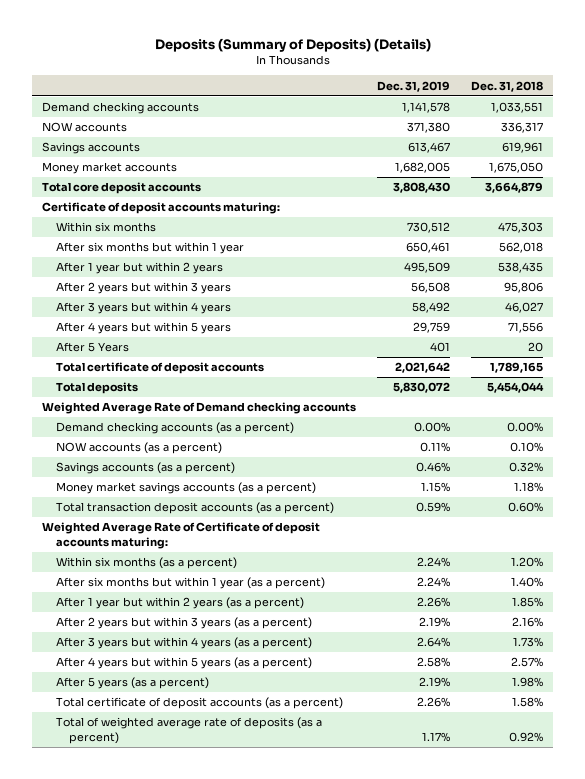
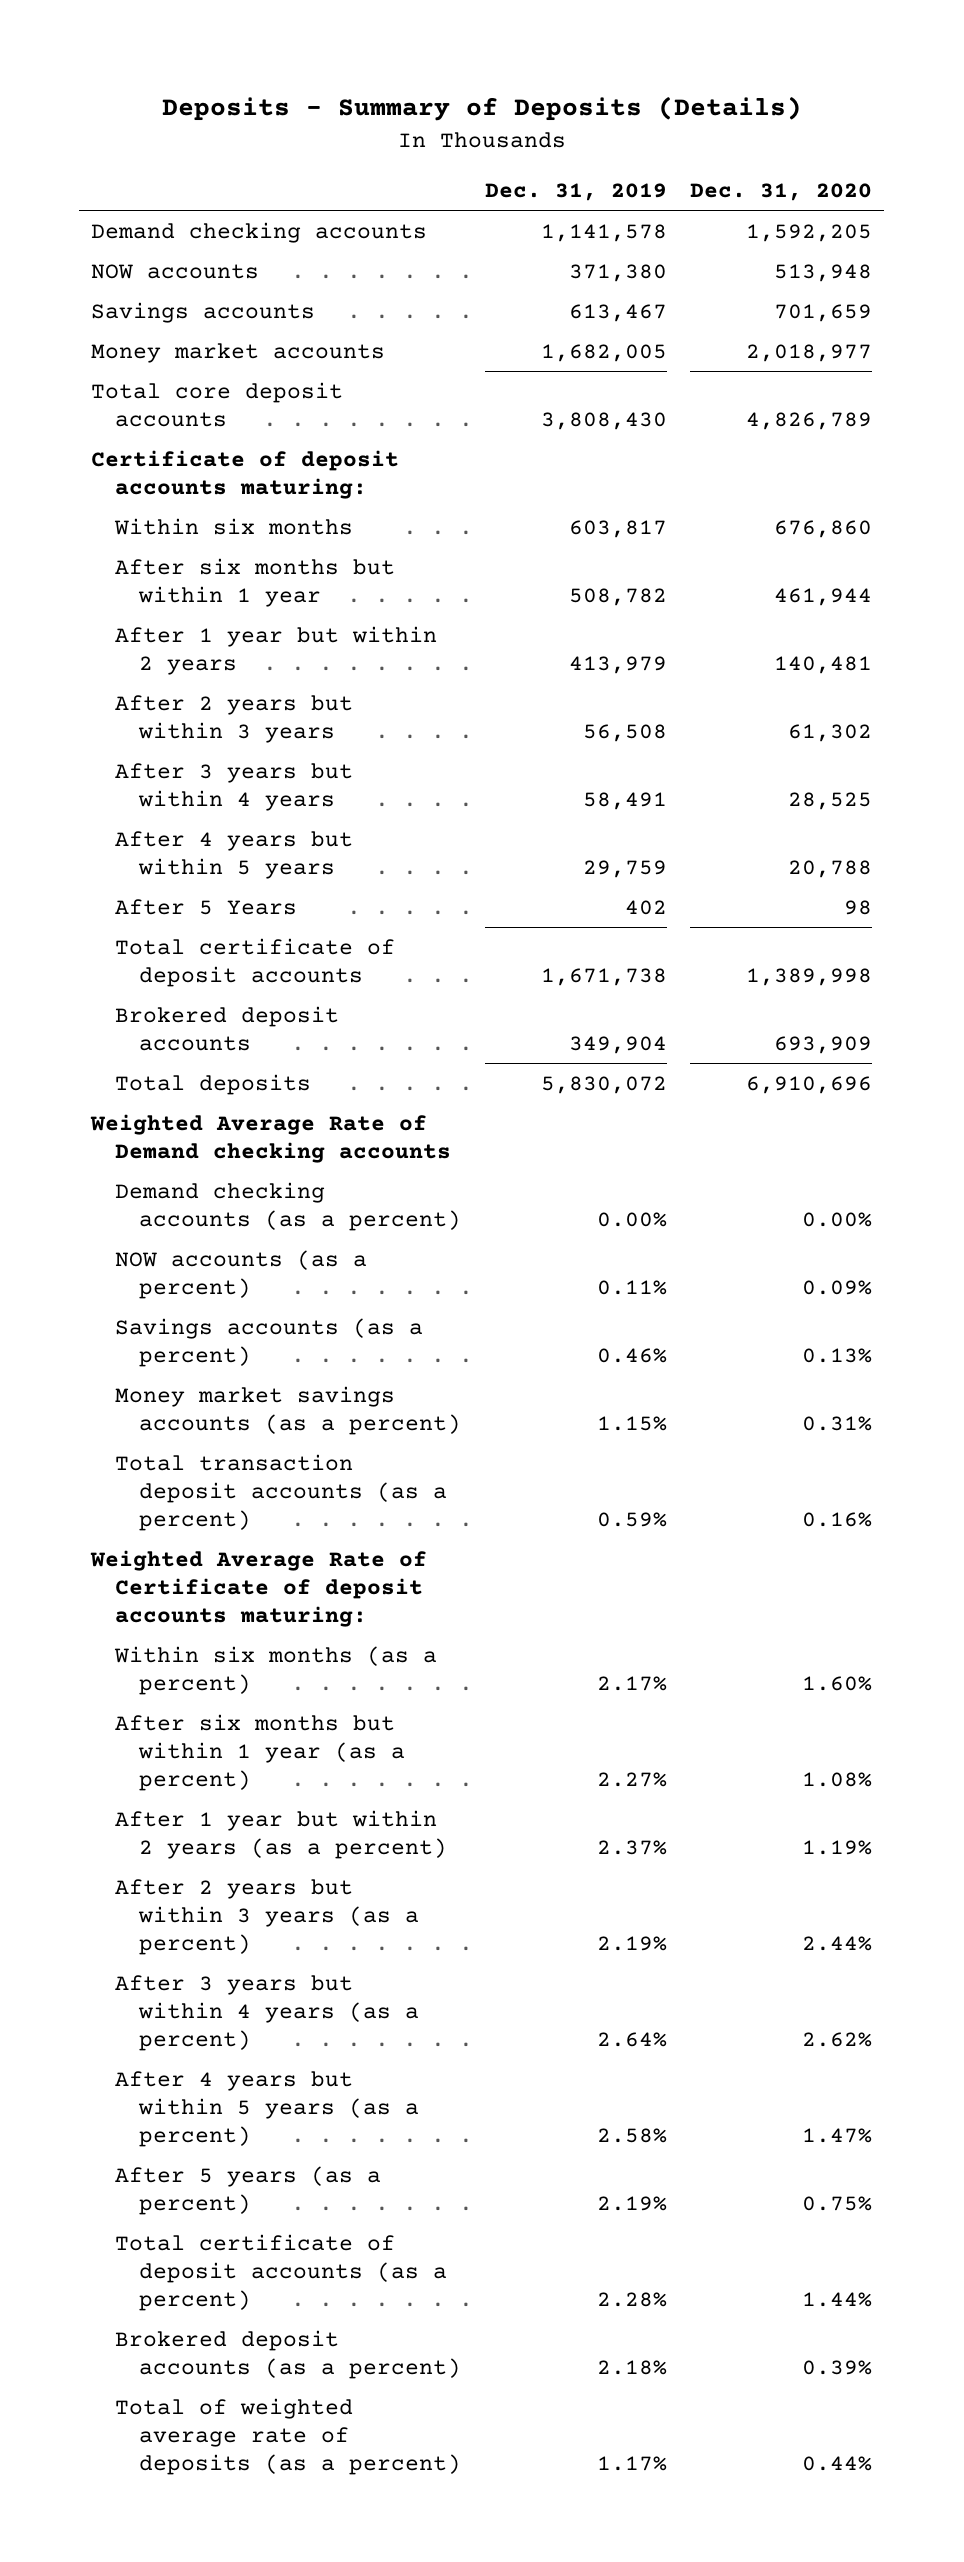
[154,38,431,53] Deposits (Summary of Deposits) (Details) -> [161,96,802,122] Deposits - Summary of Deposits (Details)
[471,80,544,92] Dec. 31, 2018 -> none
none -> [690,182,873,201] Dec. 31, 2020
[407,222,451,234] 730,512 -> [568,519,667,538] 603,817
[406,242,451,254] 650,461 -> [568,587,667,606] 508,782
[404,262,451,274] 495,509 -> [568,655,667,674] 413,979
[412,302,451,314] 58,492 -> [582,791,667,810] 58,491
[430,342,451,353] 401 -> [624,899,667,915] 402
[395,362,451,374] 2,021,642 -> [540,967,667,986] 1,671,738
none -> [115,1005,340,1051] Brokered deposit accounts
[417,557,451,568] 2.24% -> [596,1675,667,1691] 2.17%
[417,577,451,588] 2.24% -> [596,1771,667,1787] 2.27%
[417,597,451,608] 2.26% -> [596,1839,667,1855] 2.37%
[417,697,451,708] 2.26% -> [596,2291,667,2307] 2.28%
none -> [115,2329,461,2379] Brokered deposit accounts (as a percent)

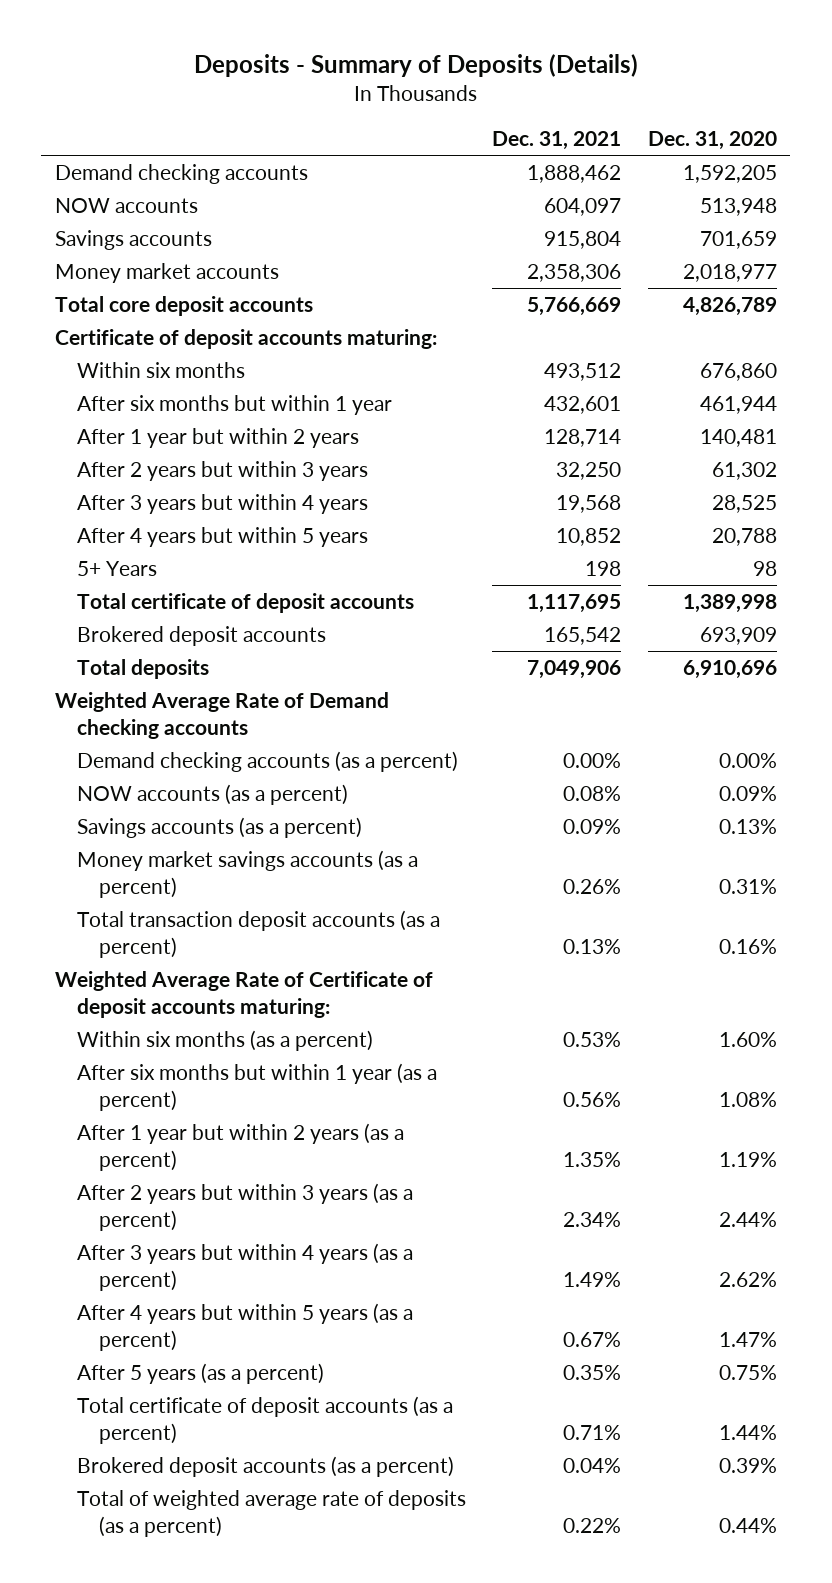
[484,182,667,201] Dec. 31, 2019 -> none
none -> [492,130,622,150] Dec. 31, 2021
[115,898,298,915] After 5 Years -> [76,561,157,577] 5+ Years

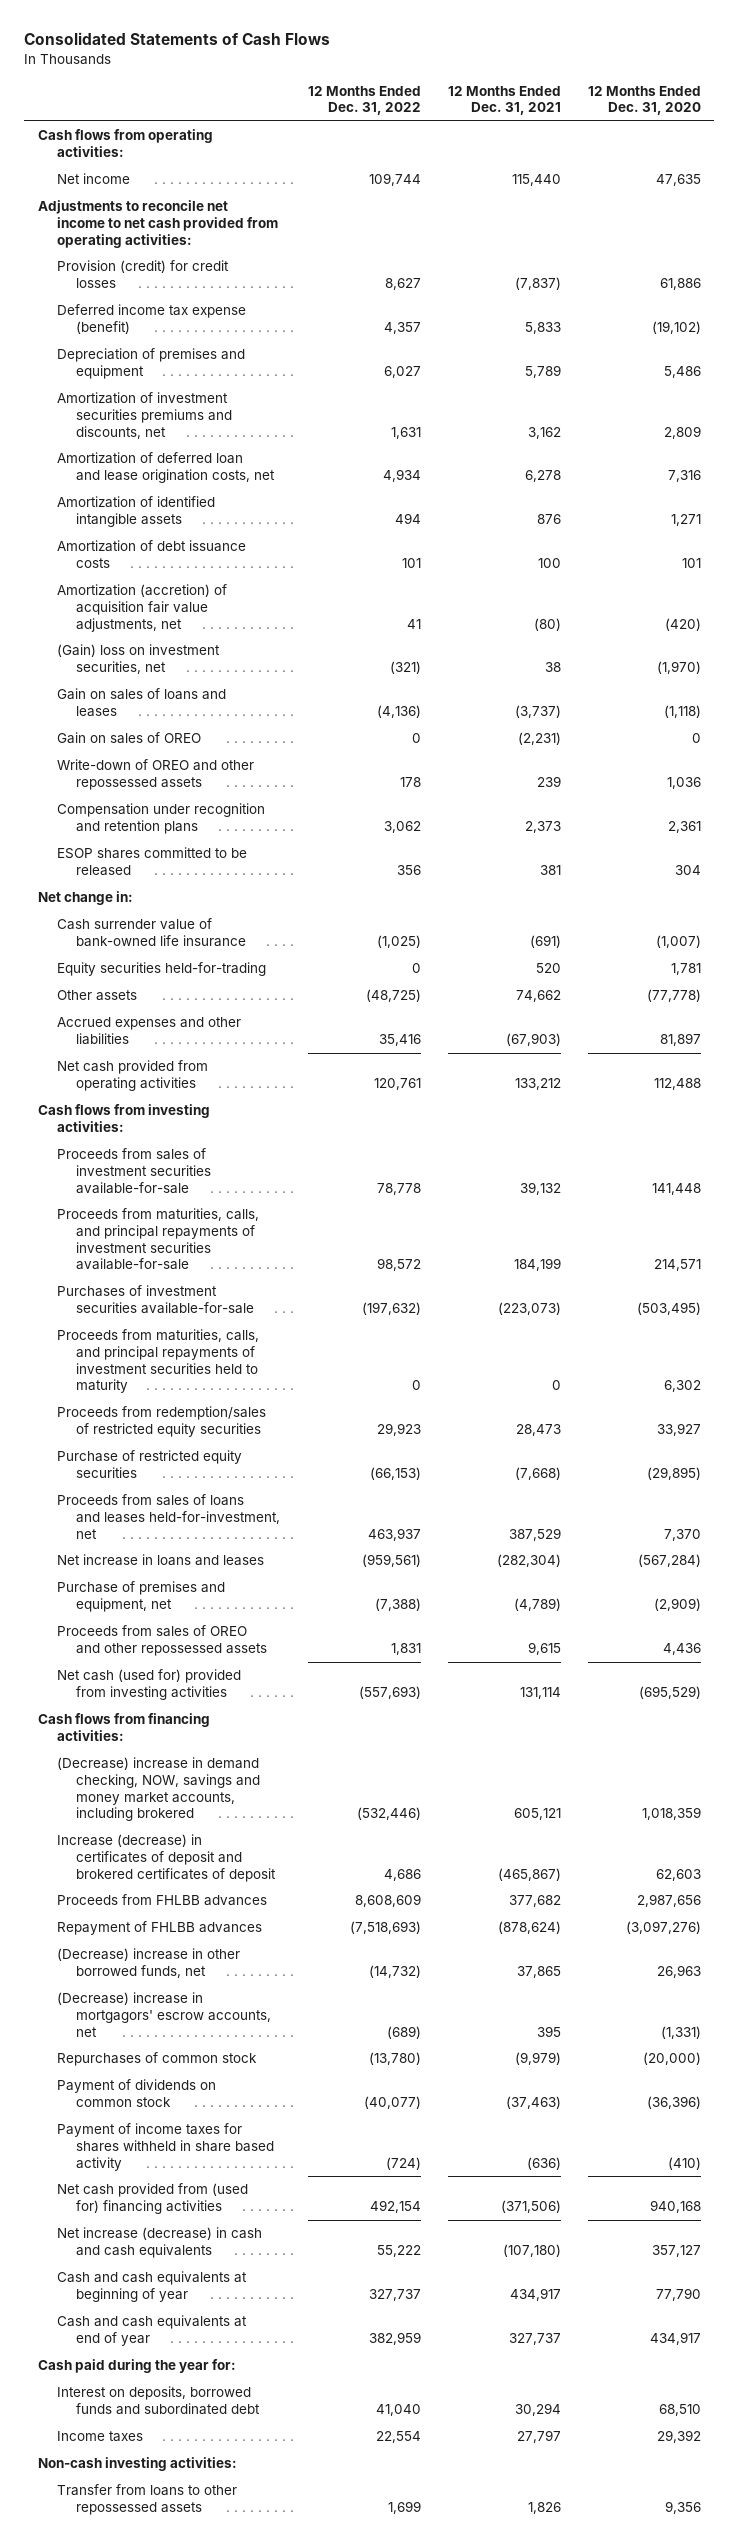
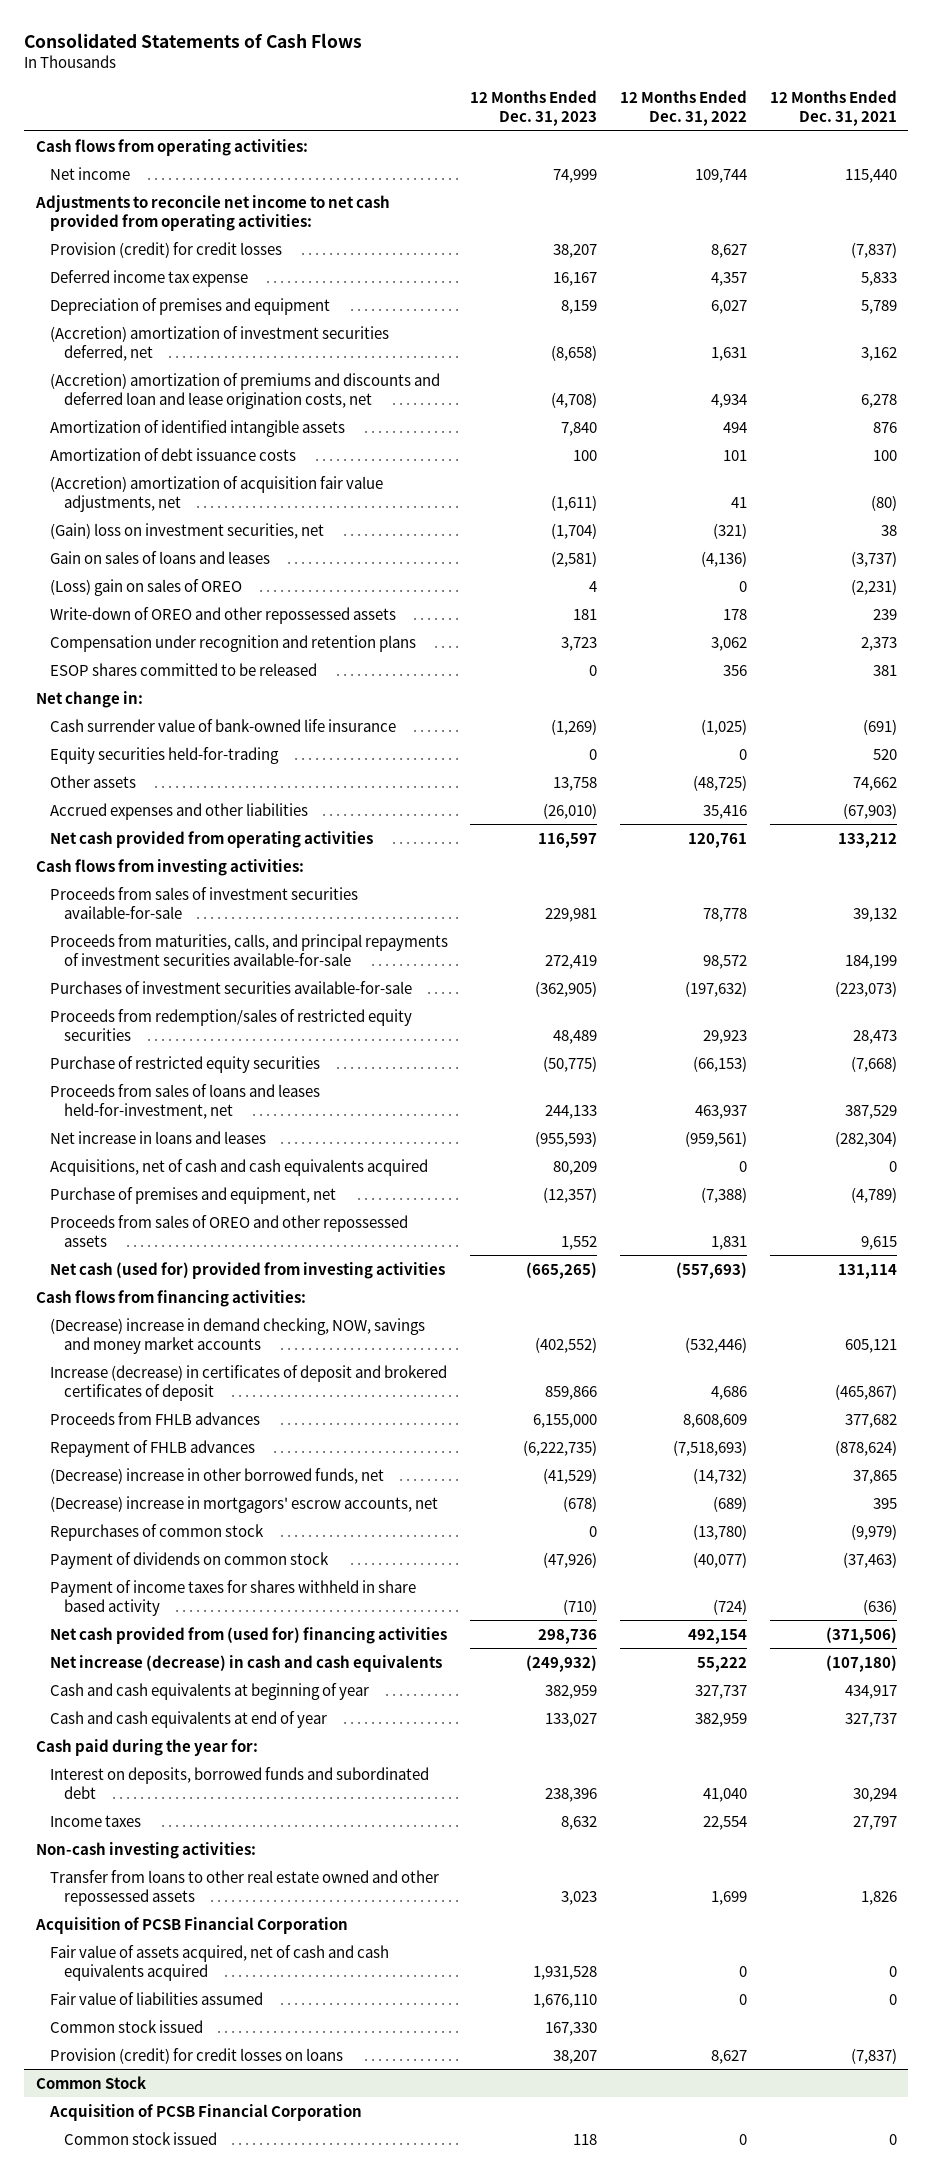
[587,85,701,116] 12 Months Ended Dec. 31, 2020 -> none
none -> [470,90,598,126] 12 Months Ended Dec. 31, 2023
[57,304,247,335] Deferred income tax expense (benefit) -> [49,269,248,287] Deferred income tax expense
[57,392,233,439] Amortization of investment securities premiums and discounts, net -> [49,325,389,361] (Accretion) amortization of investment securities deferred, net
[57,452,276,484] Amortization of deferred loan and lease origination costs, net -> [49,372,440,409] (Accretion) amortization of premiums and discounts and deferred loan and lease origination costs, net
[57,584,228,632] Amortization (accretion) of acquisition fair value adjustments, net -> [49,475,383,512] (Accretion) amortization of acquisition fair value adjustments, net
[57,732,202,745] Gain on sales of OREO -> [49,578,242,596] (Loss) gain on sales of OREO
[57,1329,260,1394] Proceeds from maturities, calls, and principal repayments of investment securities held to maturity -> none
none -> [49,1158,428,1176] Acquisitions, net of cash and cash equivalents acquired
[57,1757,261,1822] (Decrease) increase in demand checking, NOW, savings and money market accounts, including brokered -> [49,1317,425,1354] (Decrease) increase in demand checking, NOW, savings and money market accounts
[57,1894,268,1907] Proceeds from FHLBB advances -> [49,1411,260,1425] Proceeds from FHLB advances
[57,1921,263,1936] Repayment of FHLBB advances -> [49,1439,255,1457] Repayment of FHLB advances
[57,2484,238,2516] Transfer from loans to other repossessed assets -> [49,1869,439,1906] Transfer from loans to other real estate owned and other repossessed assets
none -> [34,1916,348,1934] Acquisition of PCSB Financial Corporation
none -> [49,1944,389,1981] Fair value of assets acquired, net of cash and cash equivalents acquired
none -> [49,1991,263,2005] Fair value of liabilities assumed
none -> [49,2019,203,2033] Common stock issued
none -> [49,2047,343,2064] Provision (credit) for credit losses on loans
none -> [35,2075,146,2089] Common Stock
none -> [48,2103,362,2121] Acquisition of PCSB Financial Corporation
none -> [63,2131,217,2145] Common stock issued

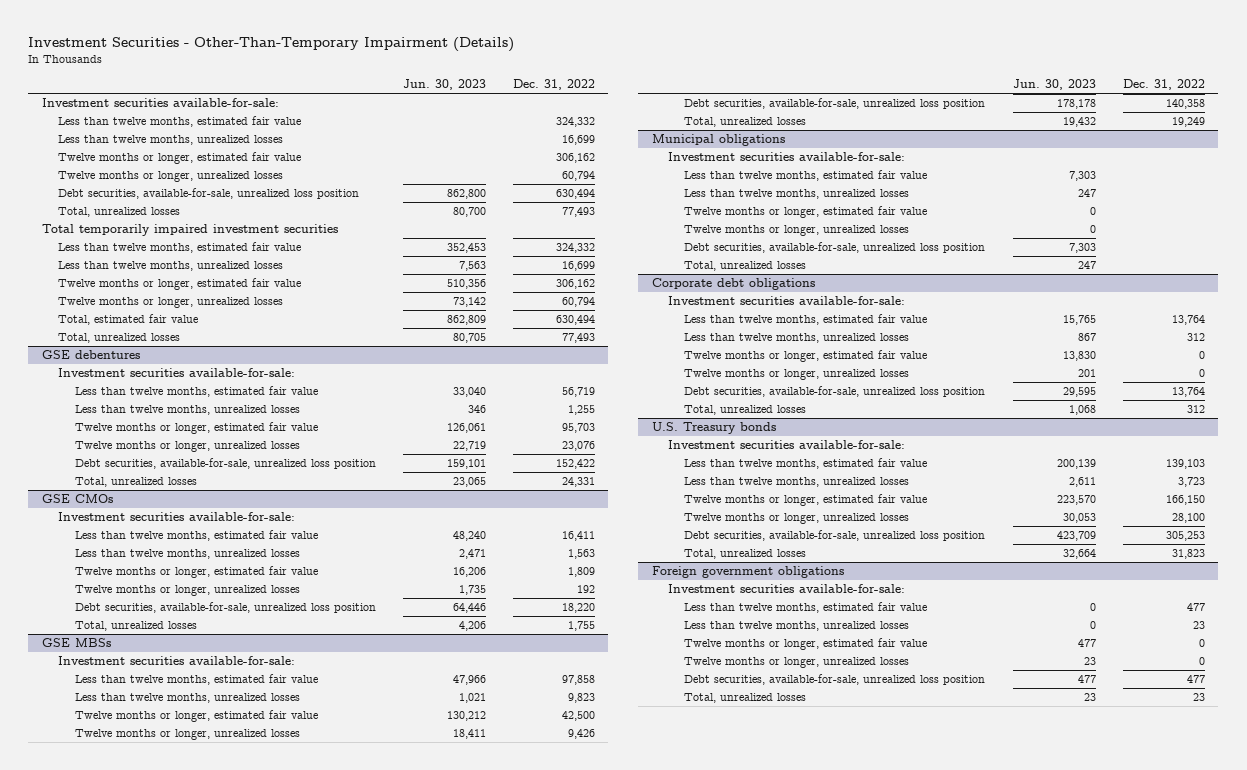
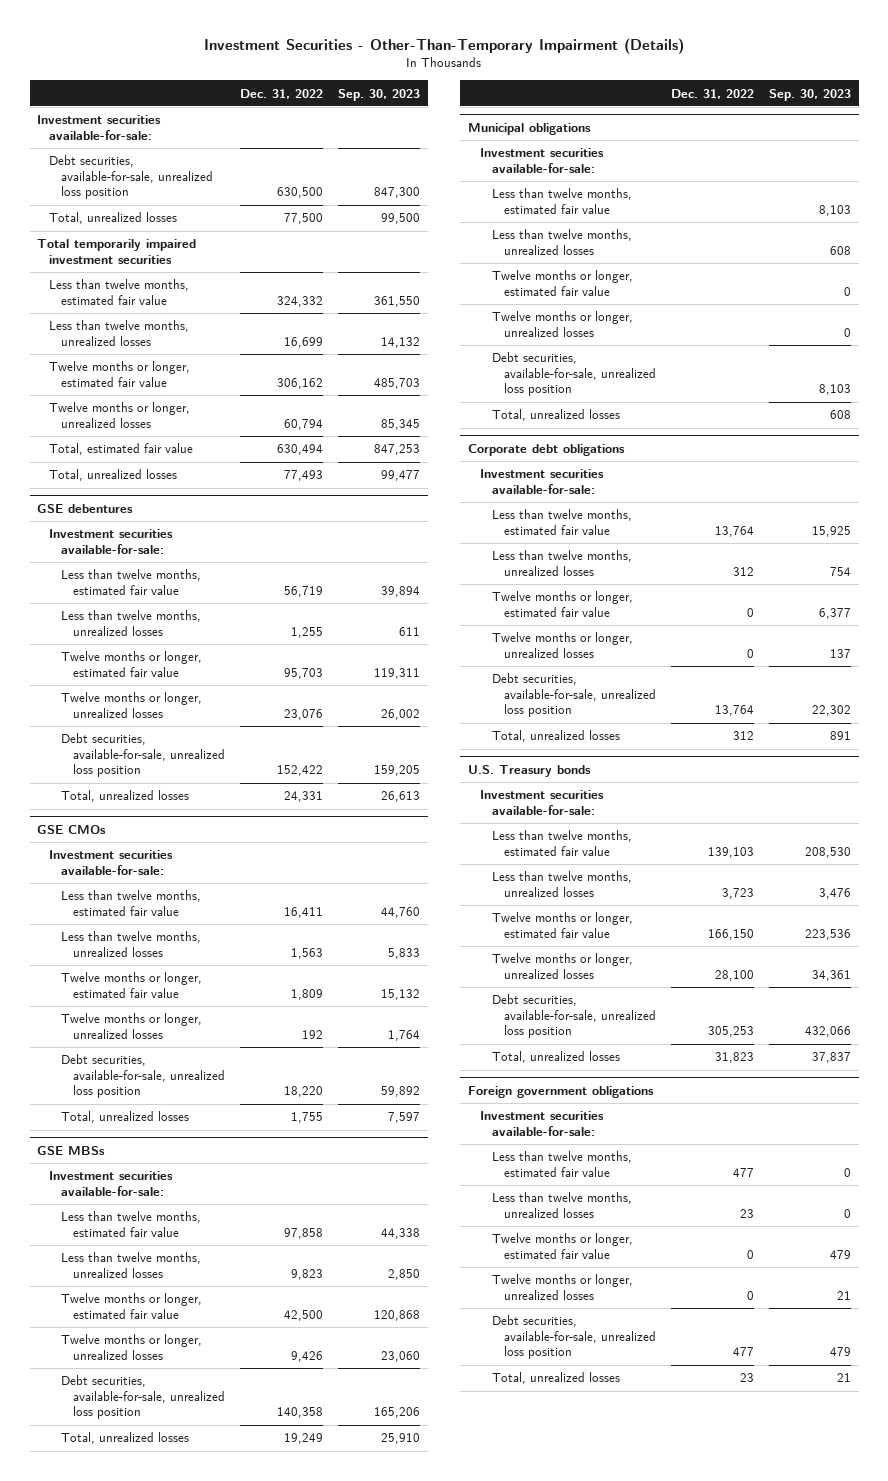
[402,79,486,91] Jun. 30, 2023 -> none
none -> [338,88,421,101] Sep. 30, 2023
[58,116,302,128] Less than twelve months, estimated fair value -> none
[58,135,284,146] Less than twelve months, unrealized losses -> none
[58,152,302,165] Twelve months or longer, estimated fair value -> none
[58,171,284,183] Twelve months or longer, unrealized losses -> none
[555,189,595,200] 630,494 -> [277,187,324,199] 630,500
[561,207,595,218] 77,493 -> [284,213,324,225] 77,500

